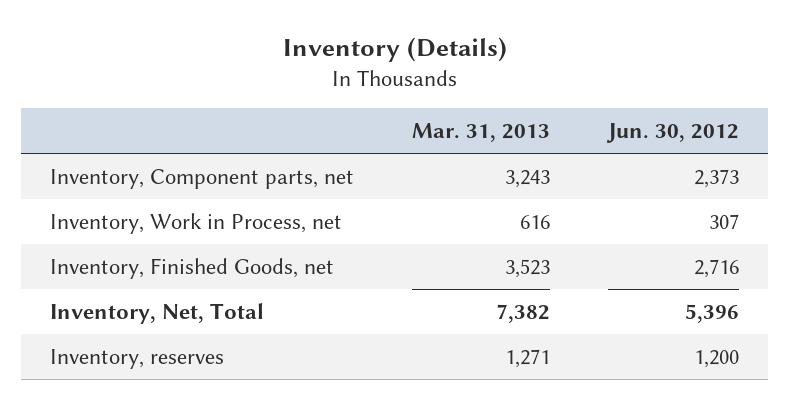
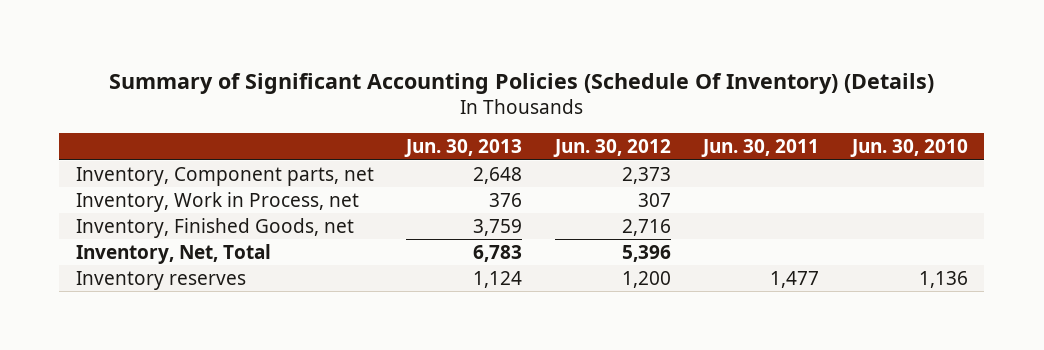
[282,36,507,62] Inventory (Details) -> [108,72,934,94] Summary of Significant Accounting Policies (Schedule Of Inventory) (Details)
[412,123,551,143] Mar. 31, 2013 -> none
none -> [404,139,523,158] Jun. 30, 2013
none -> [701,139,820,158] Jun. 30, 2011
none -> [849,139,968,158] Jun. 30, 2010
[49,348,224,369] Inventory, reserves -> [75,271,246,291] Inventory reserves

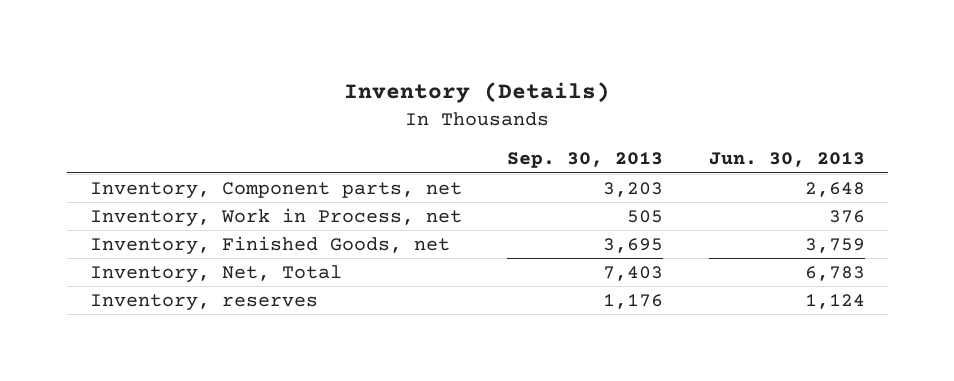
[108,72,934,94] Summary of Significant Accounting Policies (Schedule Of Inventory) (Details) -> [344,81,611,103] Inventory (Details)
[552,139,671,158] Jun. 30, 2012 -> none
[701,139,820,158] Jun. 30, 2011 -> none
[849,139,968,158] Jun. 30, 2010 -> none
none -> [507,152,664,169] Sep. 30, 2013
[75,271,246,291] Inventory reserves -> [89,293,318,311] Inventory, reserves

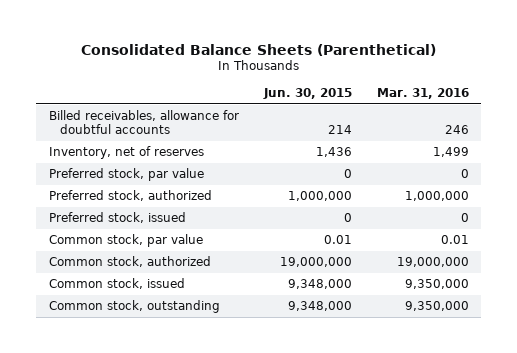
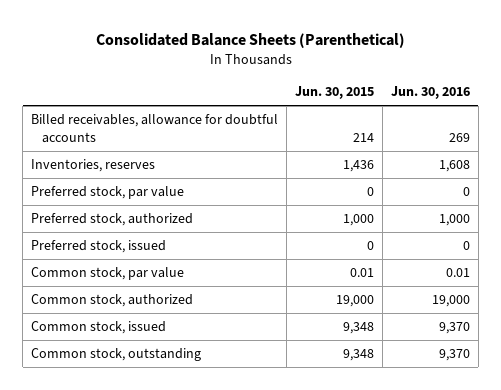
[376,88,469,100] Mar. 31, 2016 -> none
none -> [390,86,470,100] Jun. 30, 2016
[48,146,204,160] Inventory, net of reserves -> [31,159,156,173] Inventories, reserves
[287,191,352,202] 1,000,000 -> [343,214,375,227] 1,000
[279,257,352,268] 19,000,000 -> [336,295,375,308] 19,000
[287,279,352,290] 9,348,000 -> [343,322,375,335] 9,348
[287,301,352,312] 9,348,000 -> [343,349,375,362] 9,348

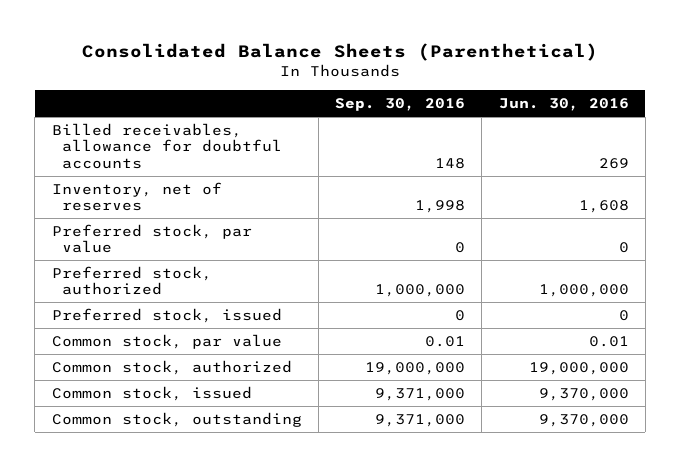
[295,86,375,100] Jun. 30, 2015 -> none
none -> [335,98,466,112] Sep. 30, 2016
[31,159,156,173] Inventories, reserves -> [51,181,222,212] Inventory, net of reserves
[438,214,470,227] 1,000 -> [538,284,629,298] 1,000,000
[431,295,470,308] 19,000 -> [528,361,629,375] 19,000,000
[438,322,470,335] 9,370 -> [538,387,629,401] 9,370,000
[438,349,470,362] 9,370 -> [538,413,629,427] 9,370,000

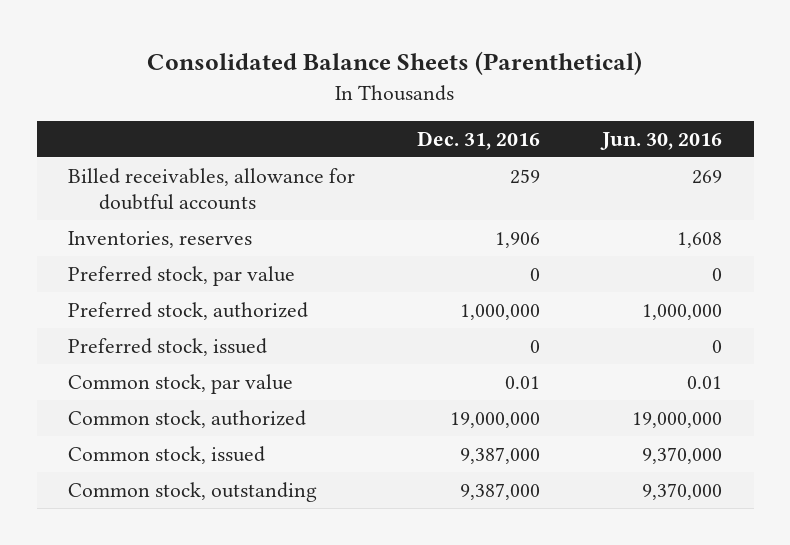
[335,98,466,112] Sep. 30, 2016 -> none
none -> [417,130,541,150] Dec. 31, 2016
[51,181,222,212] Inventory, net of reserves -> [67,230,252,248] Inventories, reserves

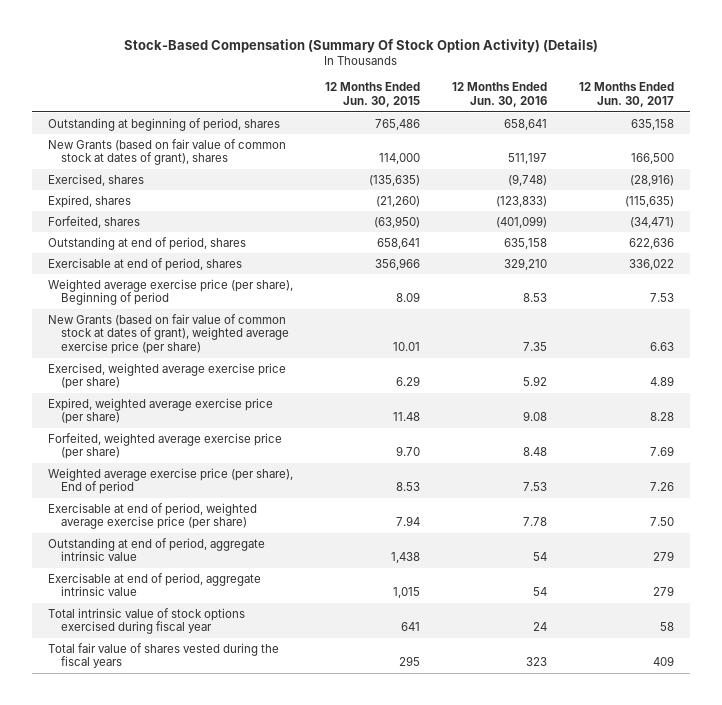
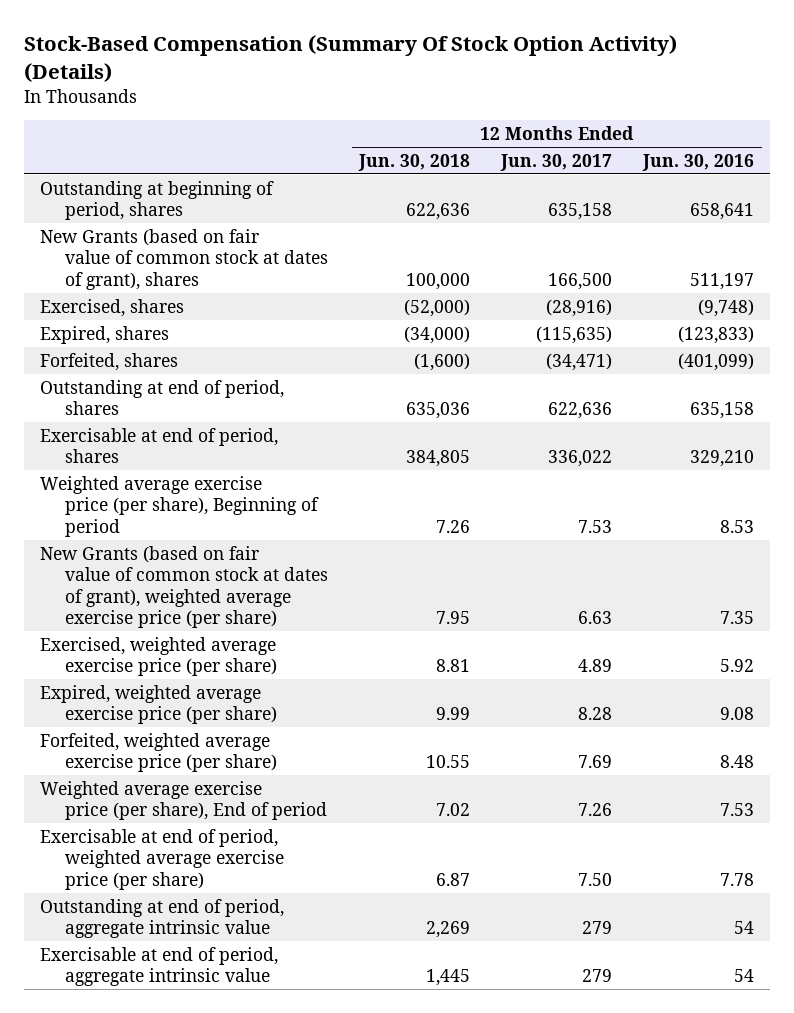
[325,82,421,108] 12 Months Ended Jun. 30, 2015 -> none
none -> [358,153,471,171] Jun. 30, 2018
[48,607,246,635] Total intrinsic value of stock options exercised during fiscal year -> none
[48,642,280,669] Total fair value of shares vested during the fiscal years -> none

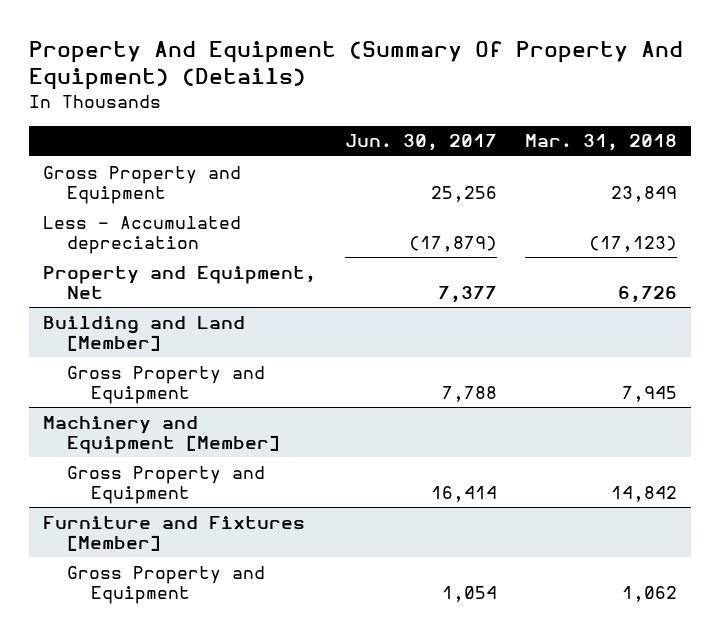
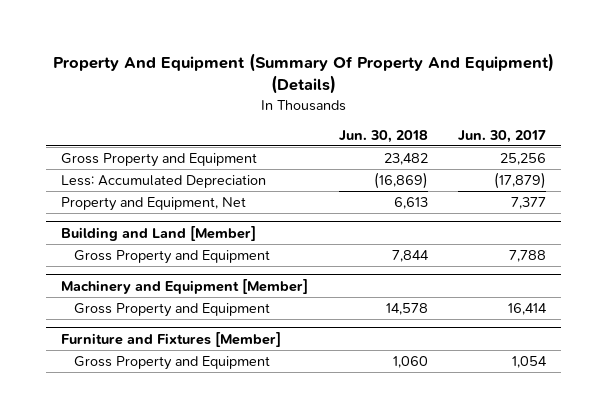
[525,134,678,152] Mar. 31, 2018 -> none
none -> [338,129,428,143] Jun. 30, 2018
[43,215,242,255] Less - Accumulated depreciation -> [61,174,267,188] Less: Accumulated Depreciation

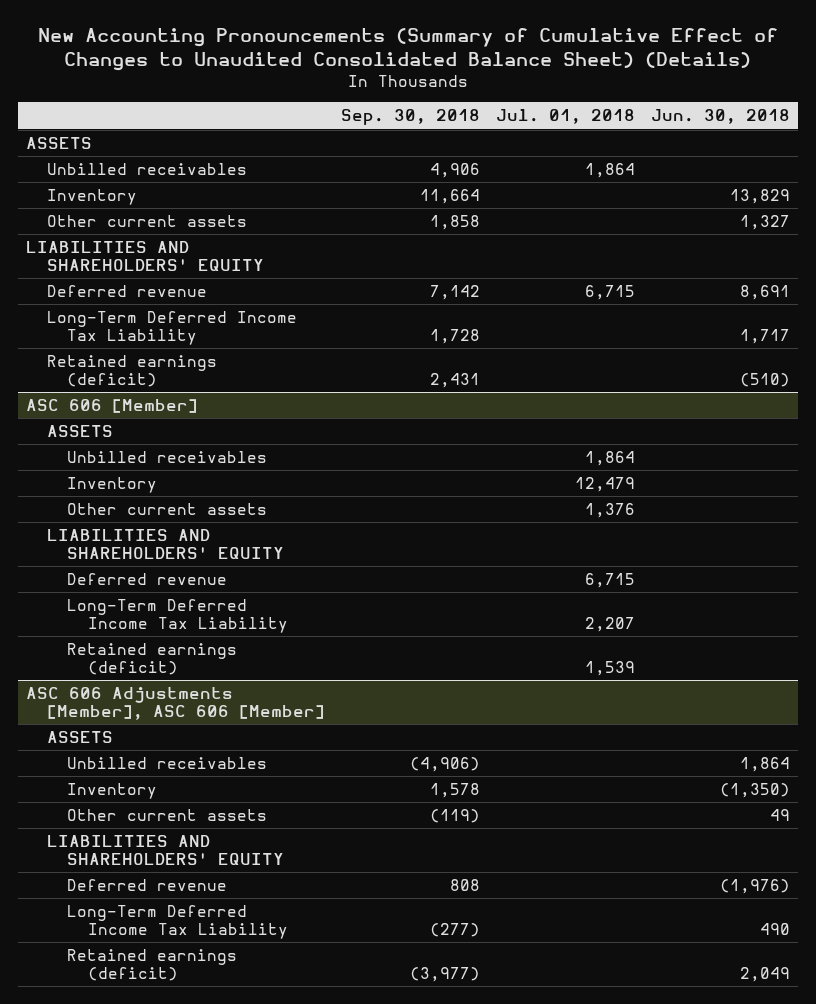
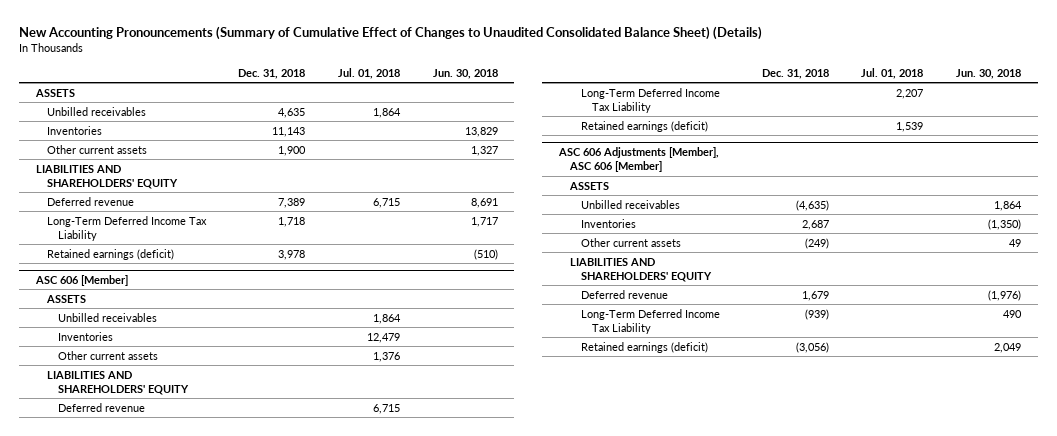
[340,109,480,126] Sep. 30, 2018 -> none
none -> [238,68,306,79] Dec. 31, 2018
[46,189,137,206] Inventory -> [46,125,102,135] Inventories
[67,477,158,494] Inventory -> [57,331,113,341] Inventories
[67,783,158,800] Inventory -> [580,218,636,228] Inventories

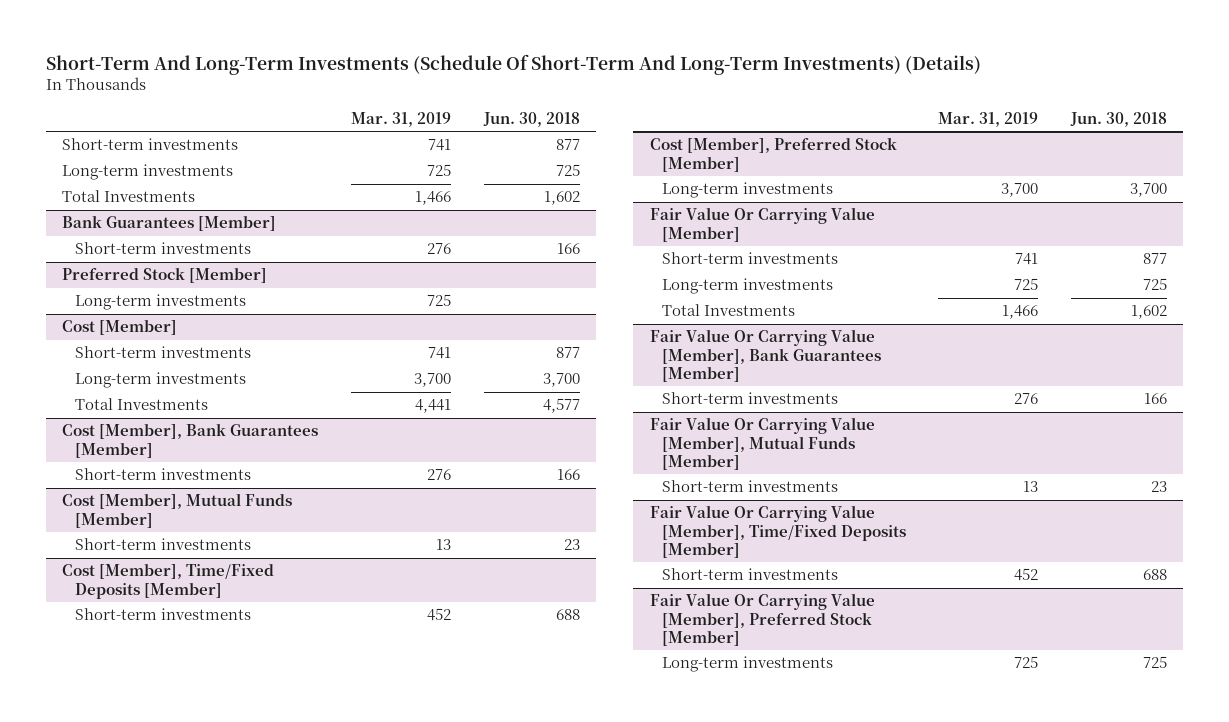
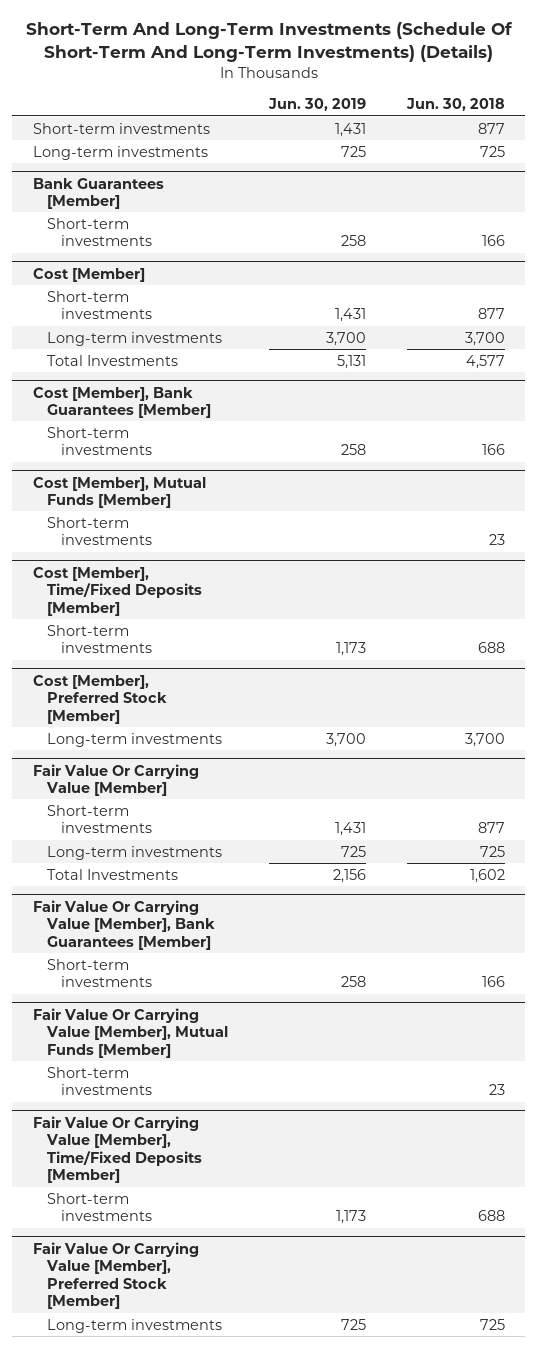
[351,111,452,127] Mar. 31, 2019 -> none
none -> [268,98,367,112] Jun. 30, 2019
[62,190,196,203] Total Investments -> none
[62,267,268,284] Preferred Stock [Member] -> none
[75,294,247,311] Long-term investments -> none

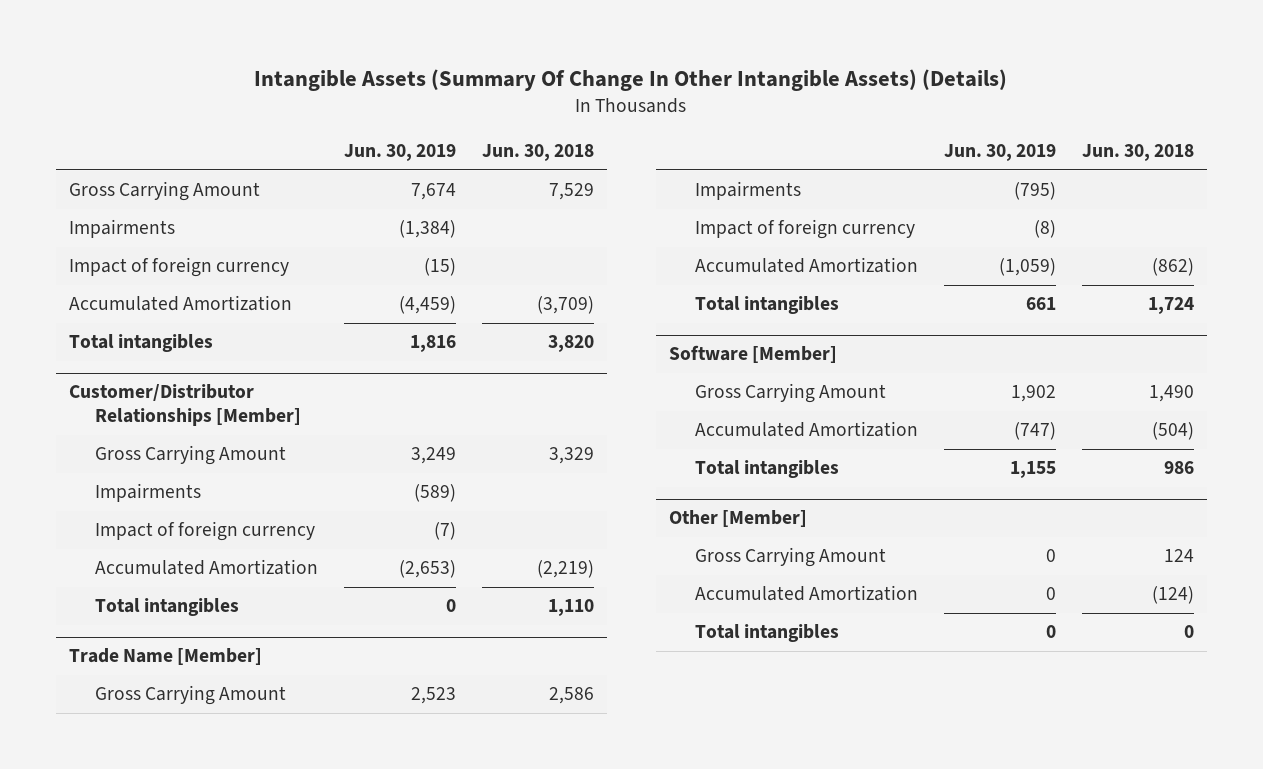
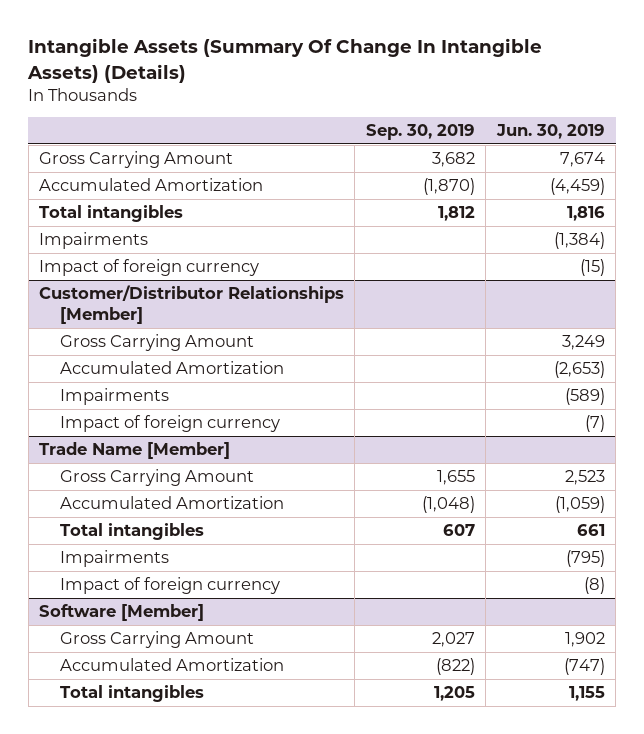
[254,69,1008,92] Intangible Assets (Summary Of Change In Other Intangible Assets) (Details) -> [27,38,543,83] Intangible Assets (Summary Of Change In Intangible Assets) (Details)
[482,144,595,162] Jun. 30, 2018 -> none
none -> [365,124,475,141] Sep. 30, 2019
[68,219,175,239] Impairments -> [39,232,149,250] Impairments
[68,257,289,278] Impact of foreign currency -> [39,259,260,277] Impact of foreign currency
[94,559,318,576] Accumulated Amortization -> [60,361,285,375] Accumulated Amortization
[94,598,239,617] Total intangibles -> none
[694,181,801,201] Impairments -> [60,550,170,568] Impairments
[694,219,915,240] Impact of foreign currency -> [60,577,281,595] Impact of foreign currency
[668,510,807,528] Other [Member] -> none
[694,547,886,568] Gross Carrying Amount -> none
[694,585,918,602] Accumulated Amortization -> none
[694,624,839,643] Total intangibles -> none

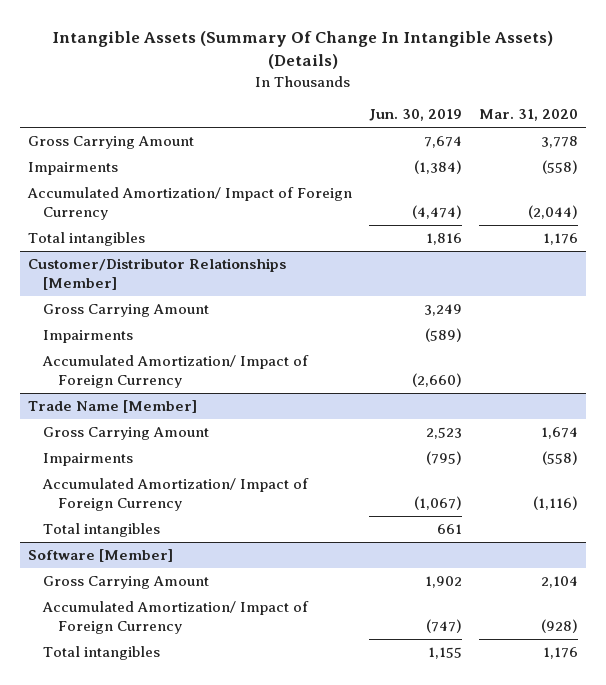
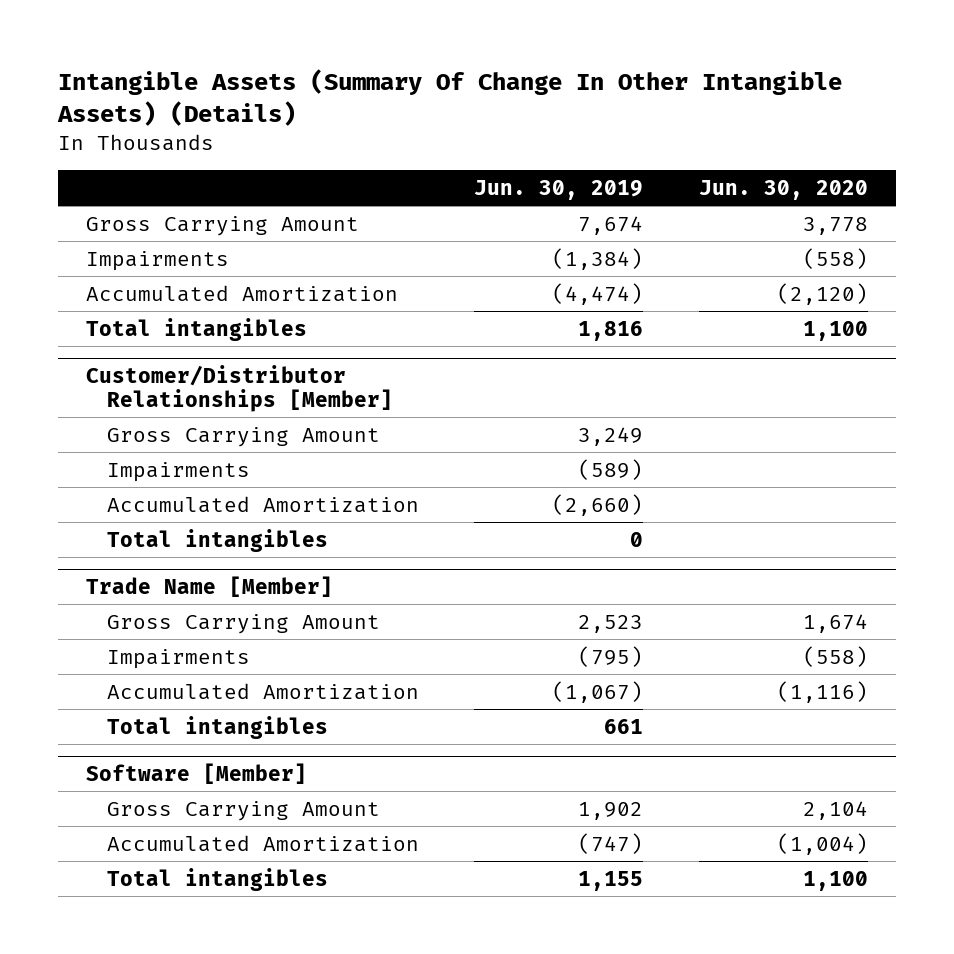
[51,31,553,70] Intangible Assets (Summary Of Change In Intangible Assets) (Details) -> [57,69,843,127] Intangible Assets (Summary Of Change In Other Intangible Assets) (Details)
[478,109,578,122] Mar. 31, 2020 -> none
none -> [698,179,868,200] Jun. 30, 2020
[27,186,353,221] Accumulated Amortization/ Impact of Foreign Currency -> [86,284,399,302] Accumulated Amortization
[41,354,309,389] Accumulated Amortization/ Impact of Foreign Currency -> [106,495,419,513] Accumulated Amortization
none -> [106,528,328,552] Total intangibles
[41,477,309,512] Accumulated Amortization/ Impact of Foreign Currency -> [106,682,419,700] Accumulated Amortization
[41,600,309,635] Accumulated Amortization/ Impact of Foreign Currency -> [106,834,419,852] Accumulated Amortization

